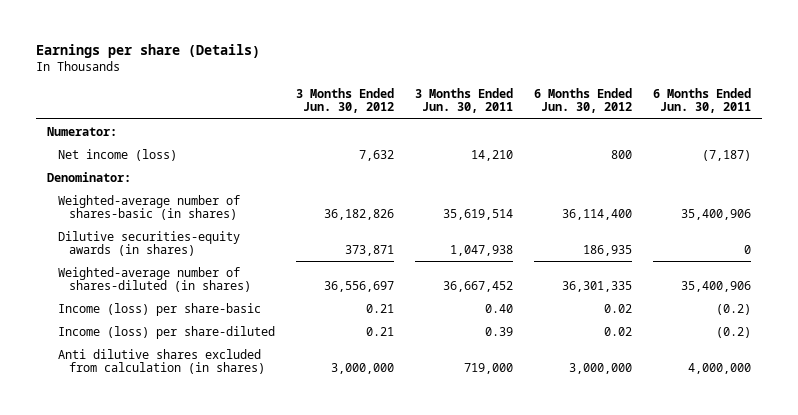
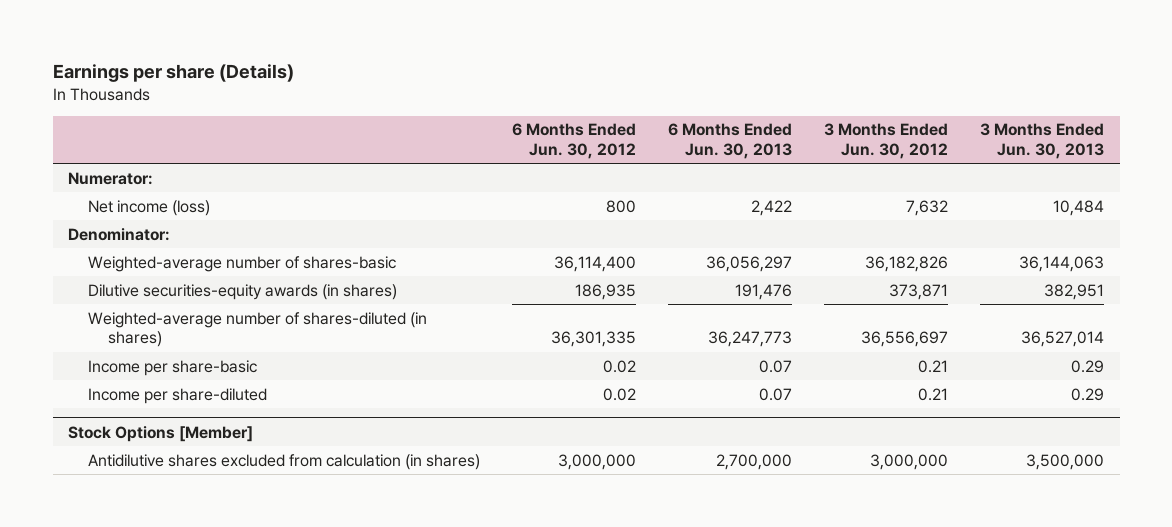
[415,87,514,114] 3 Months Ended Jun. 30, 2011 -> none
[653,87,752,114] 6 Months Ended Jun. 30, 2011 -> none
none -> [668,123,793,160] 6 Months Ended Jun. 30, 2013
none -> [979,123,1104,160] 3 Months Ended Jun. 30, 2013
[57,194,240,221] Weighted-average number of shares-basic (in shares) -> [88,255,397,272] Weighted-average number of shares-basic
[57,302,261,316] Income (loss) per share-basic -> [88,359,258,376] Income per share-basic
[57,325,275,339] Income (loss) per share-diluted -> [88,387,268,404] Income per share-diluted
none -> [68,425,254,442] Stock Options [Member]
[57,348,265,375] Anti dilutive shares excluded from calculation (in shares) -> [88,453,481,470] Antidilutive shares excluded from calculation (in shares)

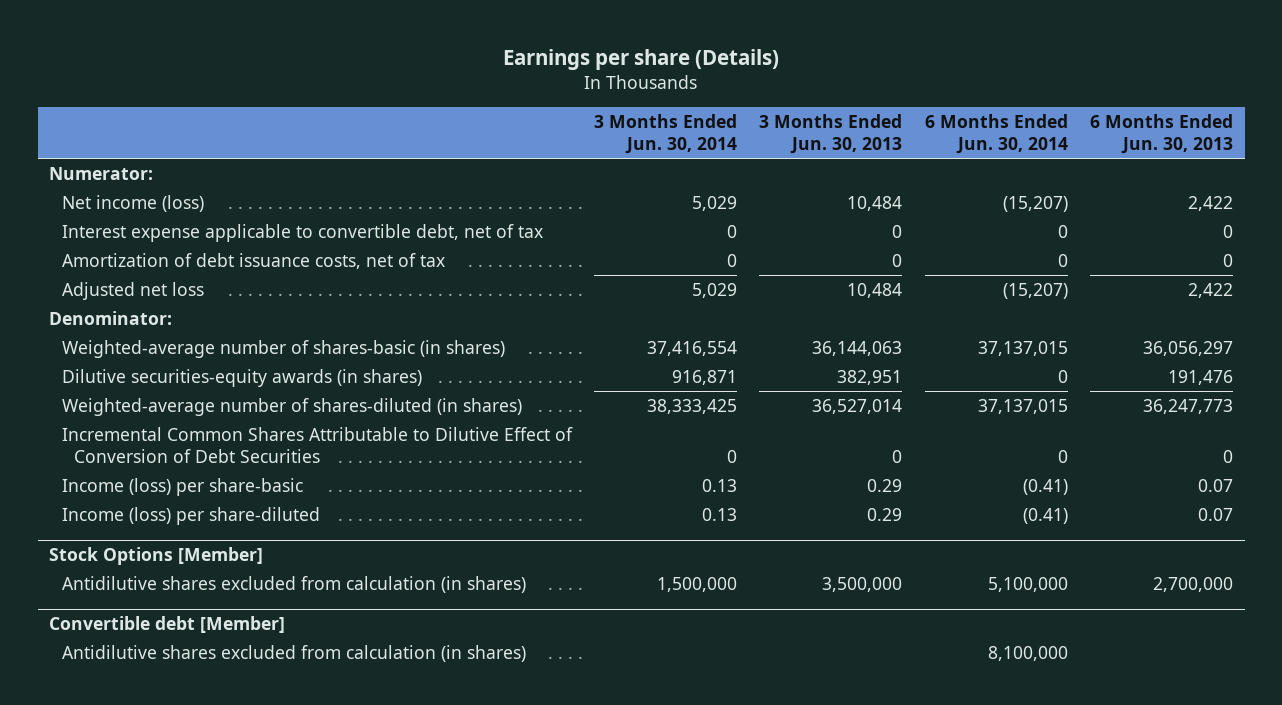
[512,123,637,160] 6 Months Ended Jun. 30, 2012 -> none
[823,123,948,160] 3 Months Ended Jun. 30, 2012 -> none
none -> [594,113,738,154] 3 Months Ended Jun. 30, 2014
none -> [924,113,1068,154] 6 Months Ended Jun. 30, 2014
none -> [61,223,543,242] Interest expense applicable to convertible debt, net of tax
none -> [61,252,445,269] Amortization of debt issuance costs, net of tax
none -> [61,281,204,300] Adjusted net loss
[88,255,397,272] Weighted-average number of shares-basic -> [61,339,505,358] Weighted-average number of shares-basic (in shares)
none -> [61,426,573,464] Incremental Common Shares Attributable to Dilutive Effect of Conversion of Debt Securities
[88,359,258,376] Income per share-basic -> [61,477,303,496] Income (loss) per share-basic
[88,387,268,404] Income per share-diluted -> [61,506,320,525] Income (loss) per share-diluted
none -> [48,616,285,634] Convertible debt [Member]
none -> [61,644,526,662] Antidilutive shares excluded from calculation (in shares)

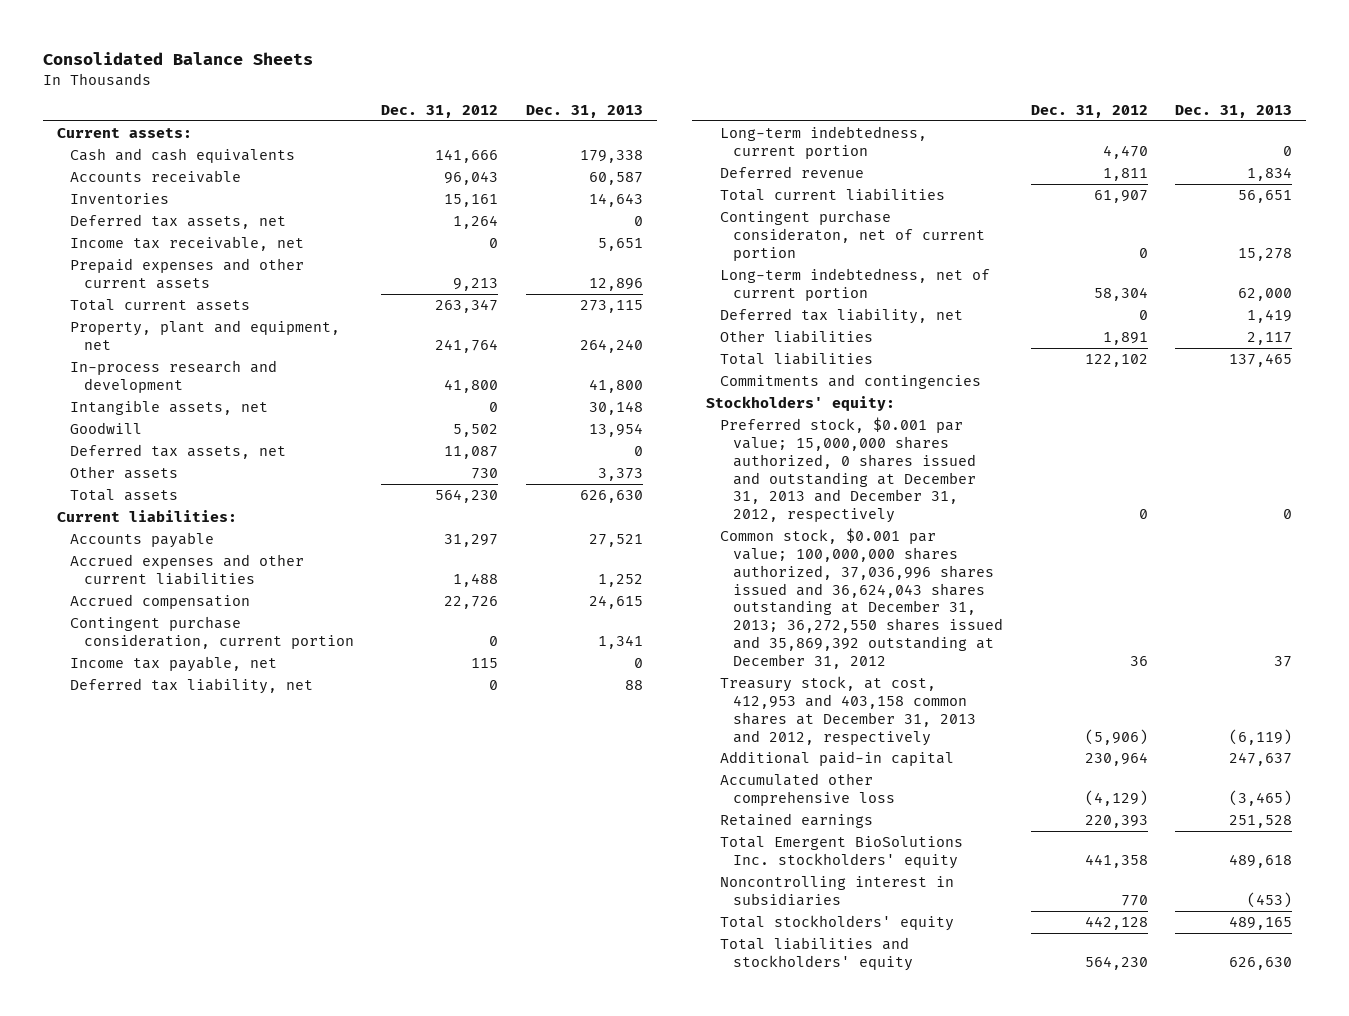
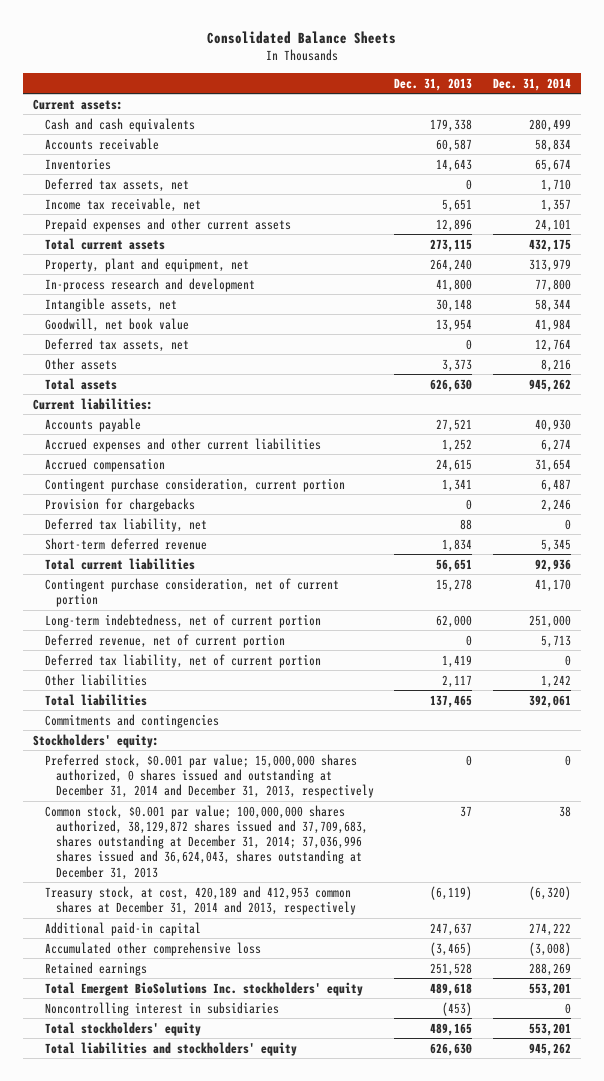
[381,104,499,118] Dec. 31, 2012 -> none
none -> [492,77,571,91] Dec. 31, 2014
[70,421,143,434] Goodwill -> [44,317,189,332] Goodwill, net book value
[70,655,278,672] Income tax payable, net -> none
none -> [44,497,195,512] Provision for chargebacks
[719,125,927,159] Long-term indebtedness, current portion -> none
[719,165,864,178] Deferred revenue -> [44,537,207,550] Short-term deferred revenue
[719,209,986,261] Contingent purchase consideraton, net of current portion -> [44,577,339,607] Contingent purchase consideration, net of current portion
none -> [44,633,285,648] Deferred revenue, net of current portion
[719,307,963,324] Deferred tax liability, net -> [44,653,321,668] Deferred tax liability, net of current portion
[719,416,977,524] Preferred stock, $0.001 par value; 15,000,000 shares authorized, 0 shares issued and outstanding at December 31, 2013 and December 31, 2012, respectively -> [44,753,374,799] Preferred stock, $0.001 par value; 15,000,000 shares authorized, 0 shares issued and outstanding at December 31, 2014 and December 31, 2013, respectively
[719,527,1004,670] Common stock, $0.001 par value; 100,000,000 shares authorized, 37,036,996 shares issued and 36,624,043 shares outstanding at December 31, 2013; 36,272,550 shares issued and 35,869,392 outstanding at December 31, 2012 -> [44,804,368,880] Common stock, $0.001 par value; 100,000,000 shares authorized, 38,129,872 shares issued and 37,709,683, shares outstanding at December 31, 2014; 37,036,996 shares issued and 36,624,043, shares outstanding at December 31, 2013
[719,675,977,746] Treasury stock, at cost, 412,953 and 403,158 common shares at December 31, 2013 and 2012, respectively -> [44,885,356,915] Treasury stock, at cost, 420,189 and 412,953 common shares at December 31, 2014 and 2013, respectively

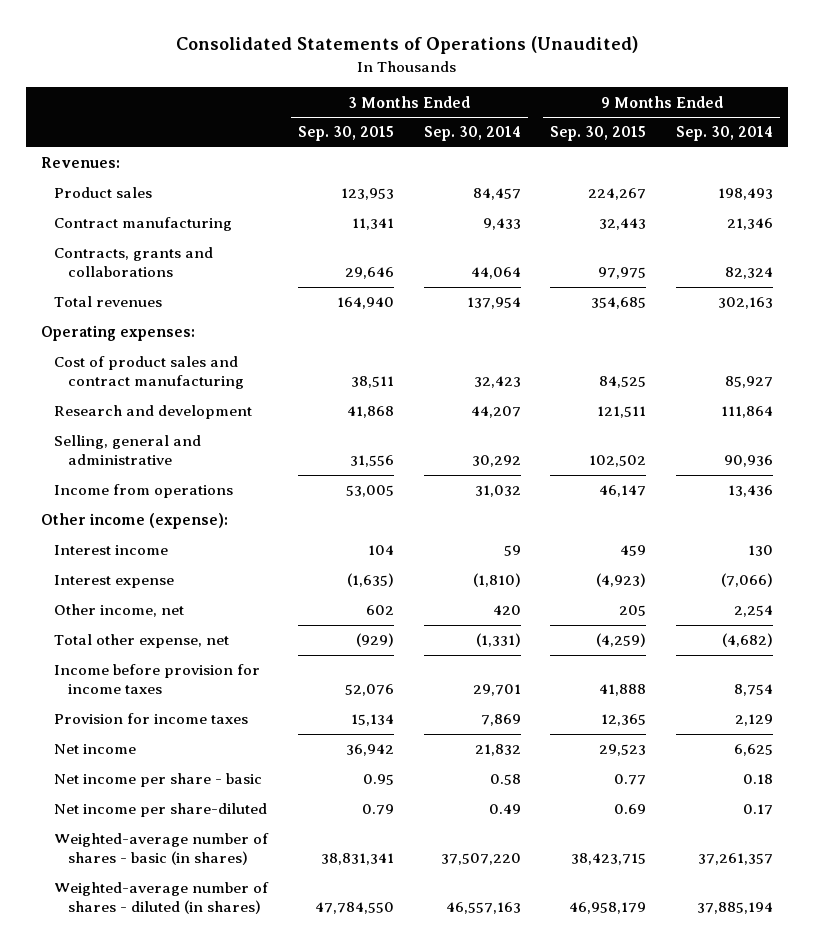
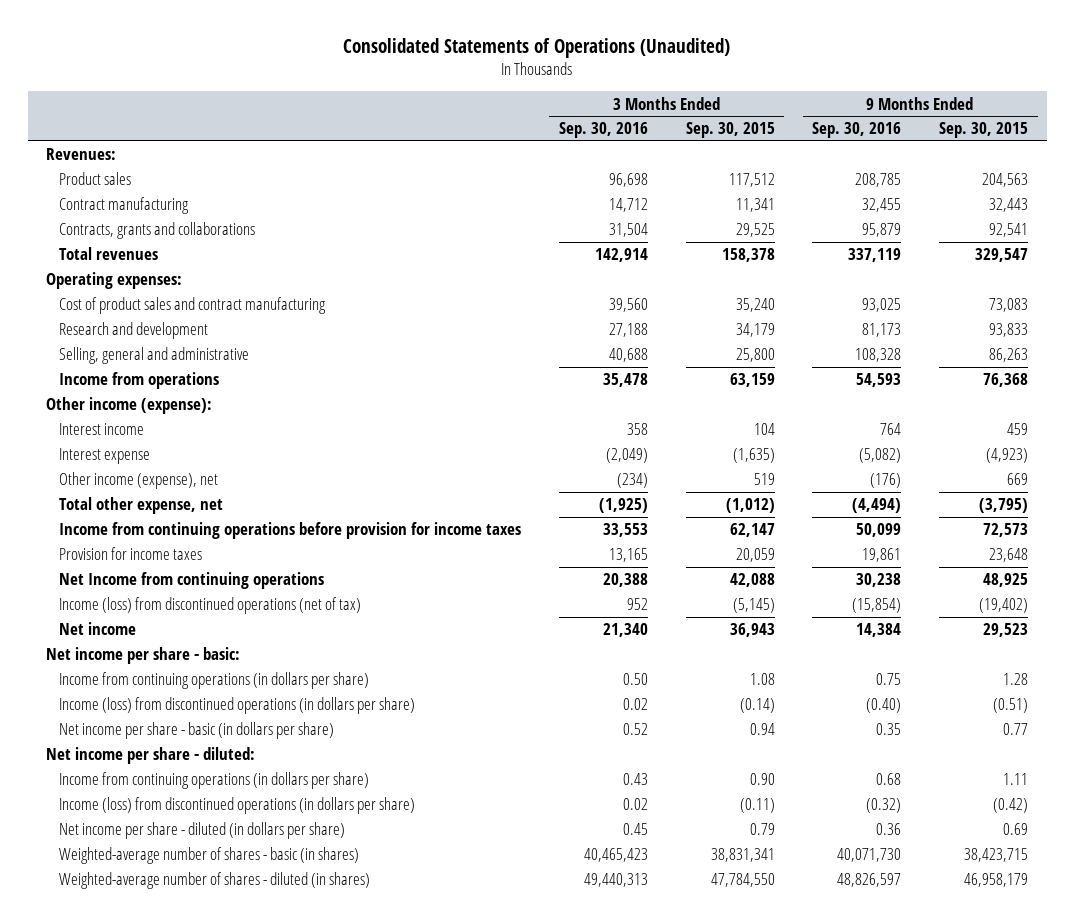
[423,126,521,142] Sep. 30, 2014 -> none
[675,126,773,142] Sep. 30, 2014 -> none
none -> [558,122,648,139] Sep. 30, 2016
none -> [812,122,902,139] Sep. 30, 2016
[341,188,395,201] 123,953 -> [728,173,775,188] 117,512
[588,188,647,201] 224,267 -> [982,173,1029,188] 204,563
[345,267,395,280] 29,646 -> [735,223,775,238] 29,525
[598,267,647,280] 97,975 -> [989,223,1029,238] 92,541
[337,297,395,310] 164,940 -> [721,248,775,263] 158,378
[591,297,647,310] 354,685 -> [975,248,1029,263] 329,547
[351,376,395,389] 38,511 -> [735,298,775,313] 35,240
[599,376,647,389] 84,525 -> [989,298,1029,313] 73,083
[347,406,395,419] 41,868 -> [735,323,775,338] 34,179
[597,406,647,419] 121,511 -> [989,323,1029,338] 93,833
[350,455,395,468] 31,556 -> [735,348,775,363] 25,800
[589,455,647,468] 102,502 -> [989,348,1029,363] 86,263
[346,485,395,498] 53,005 -> [729,373,775,388] 63,159
[599,485,647,498] 46,147 -> [983,373,1029,388] 76,368
[54,604,185,618] Other income, net -> [59,472,219,490] Other income (expense), net
[366,605,395,616] 602 -> [753,473,775,486] 519
[619,605,647,617] 205 -> [1007,473,1029,486] 669
[356,633,395,648] (929) -> [725,498,775,514] (1,012)
[596,633,647,648] (4,259) -> [979,498,1029,514] (3,795)
[54,664,261,695] Income before provision for income taxes -> [59,522,522,540] Income from continuing operations before provision for income taxes
[345,684,395,697] 52,076 -> [729,523,775,538] 62,147
[599,684,647,697] 41,888 -> [983,523,1029,538] 72,573
[351,714,395,727] 15,134 -> [735,548,775,563] 20,059
[601,714,647,727] 12,365 -> [989,548,1029,563] 23,648
none -> [59,572,325,590] Net Income from continuing operations
none -> [59,597,362,615] Income (loss) from discontinued operations (net of tax)
[346,744,395,757] 36,942 -> [729,623,775,638] 36,943
none -> [46,647,241,665] Net income per share - basic:
none -> [59,672,370,690] Income from continuing operations (in dollars per share)
none -> [59,697,416,715] Income (loss) from discontinued operations (in dollars per share)
[54,773,263,788] Net income per share - basic -> [59,722,335,740] Net income per share - basic (in dollars per share)
[363,774,395,786] 0.95 -> [749,723,775,736] 0.94
none -> [46,747,256,765] Net income per share - diluted:
none -> [59,772,370,790] Income from continuing operations (in dollars per share)
none -> [59,797,416,815] Income (loss) from discontinued operations (in dollars per share)
[54,803,268,818] Net income per share-diluted -> [59,822,346,840] Net income per share - diluted (in dollars per share)

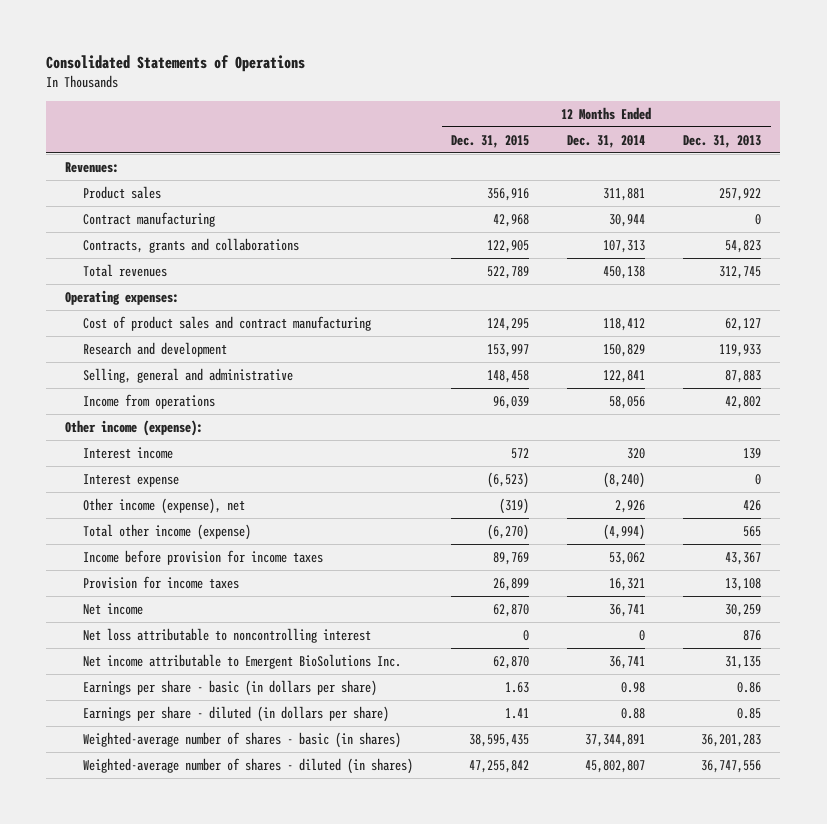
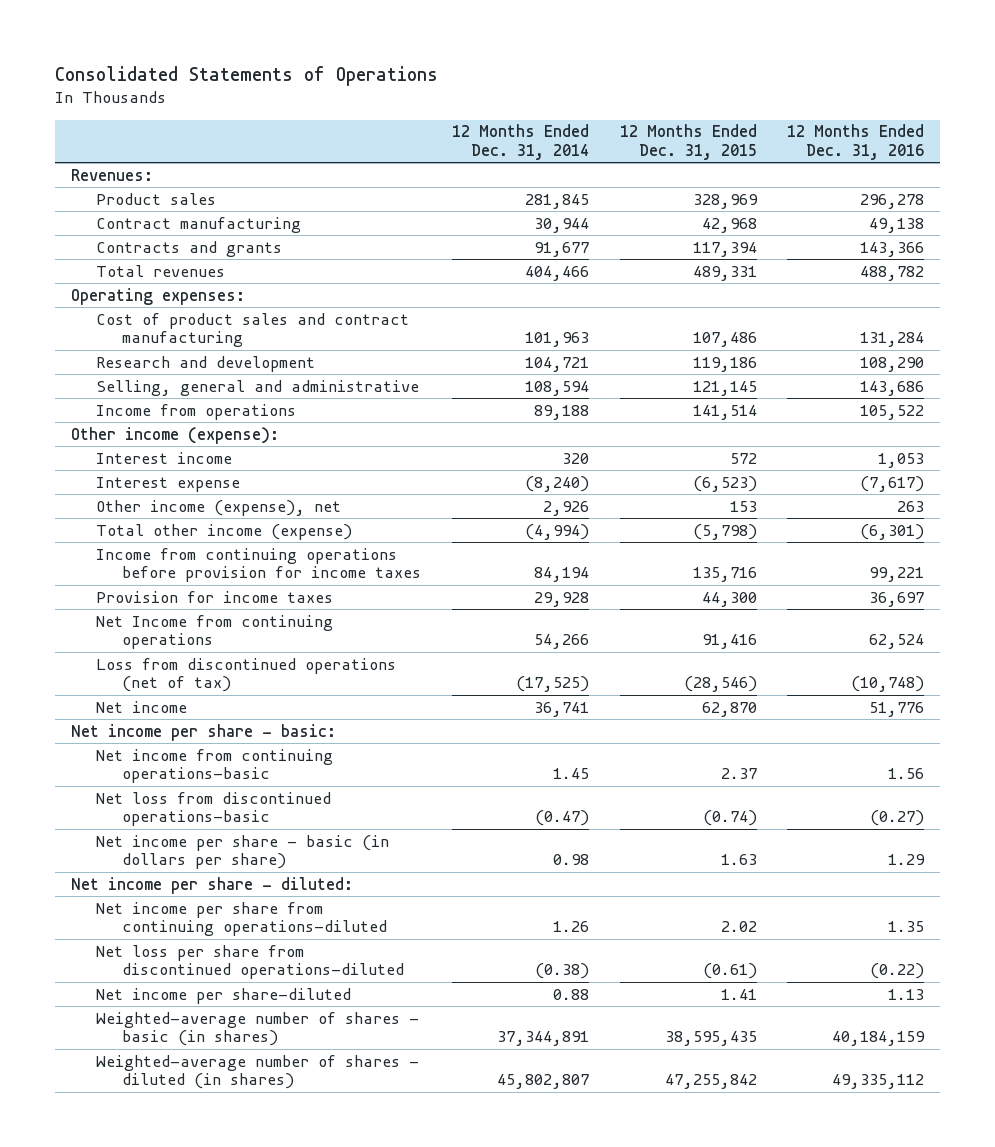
[683,134,762,148] Dec. 31, 2013 -> none
none -> [787,124,925,160] 12 Months Ended Dec. 31, 2016
[487,187,530,201] 356,916 -> [692,193,758,209] 328,969
[603,187,646,201] 311,881 -> [524,193,589,209] 281,845
[83,237,300,253] Contracts, grants and collaborations -> [96,240,283,257] Contracts and grants
[487,239,530,253] 122,905 -> [692,241,757,257] 117,394
[603,239,646,253] 107,313 -> [533,241,589,257] 91,677
[487,265,530,279] 522,789 -> [692,265,757,281] 489,331
[603,265,646,279] 450,138 -> [524,265,589,281] 404,466
[487,317,530,331] 124,295 -> [692,332,757,348] 107,486
[603,317,646,331] 118,412 -> [524,332,589,348] 101,963
[487,343,530,357] 153,997 -> [692,356,757,372] 119,186
[603,343,646,357] 150,829 -> [524,356,589,372] 104,721
[487,369,530,383] 148,458 -> [692,380,757,396] 121,145
[603,369,646,383] 122,841 -> [524,380,589,396] 108,594
[493,395,530,409] 96,039 -> [692,404,757,420] 141,514
[609,395,646,409] 58,056 -> [533,404,589,420] 89,188
[499,497,530,514] (319) -> [729,500,757,512] 153
[487,523,530,540] (6,270) -> [692,523,757,540] (5,798)
[83,549,324,565] Income before provision for income taxes -> [96,547,421,583] Income from continuing operations before provision for income taxes
[493,551,530,565] 89,769 -> [692,567,757,583] 135,716
[609,551,646,565] 53,062 -> [533,567,589,583] 84,194
[493,577,530,591] 26,899 -> [701,591,757,607] 44,300
[609,577,646,591] 16,321 -> [533,591,589,607] 29,928
none -> [96,614,334,650] Net Income from continuing operations
none -> [96,657,397,693] Loss from discontinued operations (net of tax)
[83,627,372,643] Net loss attributable to noncontrolling interest -> none
[83,653,402,669] Net income attributable to Emergent BioSolutions Inc. -> none
none -> [70,723,336,741] Net income per share - basic:
none -> [96,748,334,784] Net income from continuing operations-basic
none -> [96,791,332,827] Net loss from discontinued operations-basic
[83,679,378,696] Earnings per share - basic (in dollars per share) -> [96,834,390,870] Net income per share - basic (in dollars per share)
none -> [70,876,353,894] Net income per share - diluted:
none -> [96,901,387,937] Net income per share from continuing operations-diluted
none -> [96,944,404,980] Net loss per share from discontinued operations-diluted
[83,705,390,722] Earnings per share - diluted (in dollars per share) -> [96,987,352,1004] Net income per share-diluted

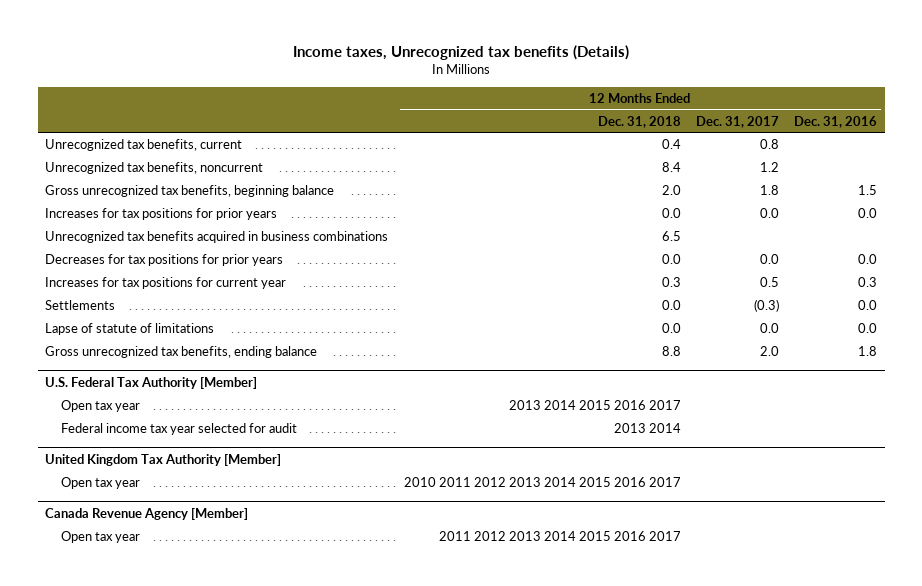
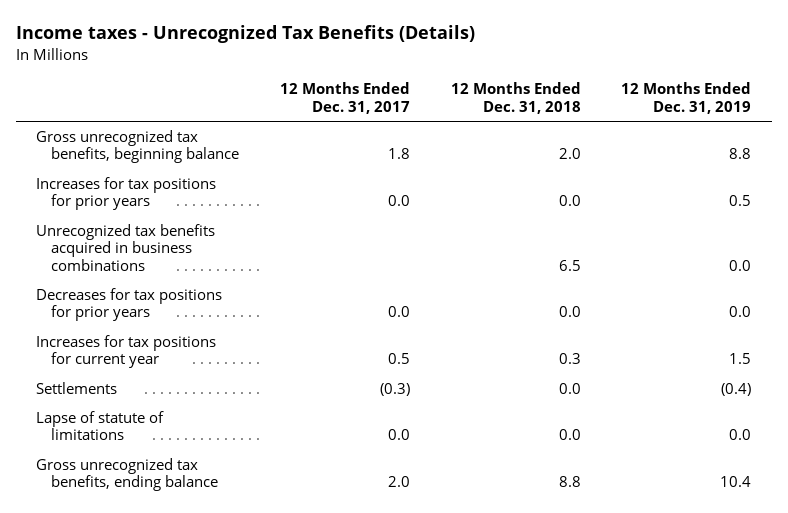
[293,45,630,61] Income taxes, Unrecognized tax benefits (Details) -> [16,25,476,44] Income taxes - Unrecognized Tax Benefits (Details)
[794,115,878,128] Dec. 31, 2016 -> none
none -> [621,82,752,115] 12 Months Ended Dec. 31, 2019
[45,138,243,151] Unrecognized tax benefits, current -> none
[45,161,264,174] Unrecognized tax benefits, noncurrent -> none
[45,376,258,389] U.S. Federal Tax Authority [Member] -> none
[60,399,140,412] Open tax year -> none
[60,422,297,435] Federal income tax year selected for audit -> none
[45,453,282,466] United Kingdom Tax Authority [Member] -> none
[60,476,140,489] Open tax year -> none
[45,507,249,520] Canada Revenue Agency [Member] -> none
[60,530,140,543] Open tax year -> none

